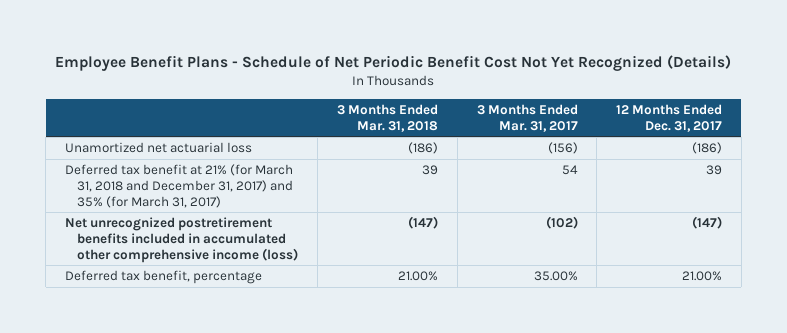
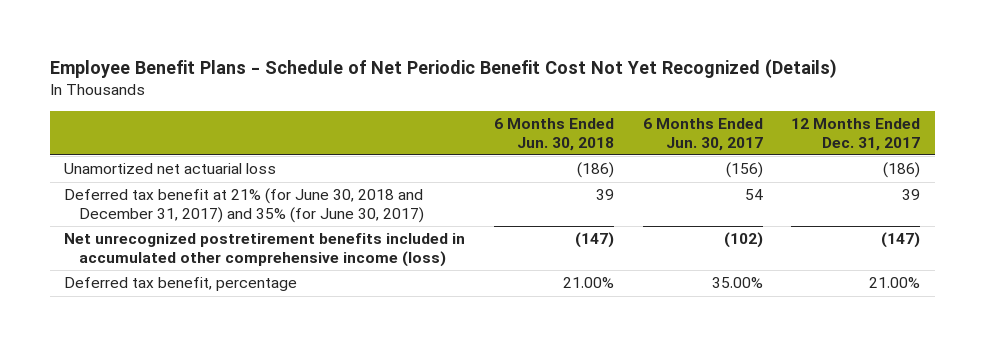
[337,104,439,132] 3 Months Ended Mar. 31, 2018 -> none
[476,104,578,132] 3 Months Ended Mar. 31, 2017 -> none
none -> [493,118,614,151] 6 Months Ended Jun. 30, 2018
none -> [642,118,763,151] 6 Months Ended Jun. 30, 2017
[64,164,294,208] Deferred tax benefit at 21% (for March 31, 2018 and December 31, 2017) and 35% (for March 31, 2017) -> [64,188,425,223] Deferred tax benefit at 21% (for June 30, 2018 and December 31, 2017) and 35% (for June 30, 2017)

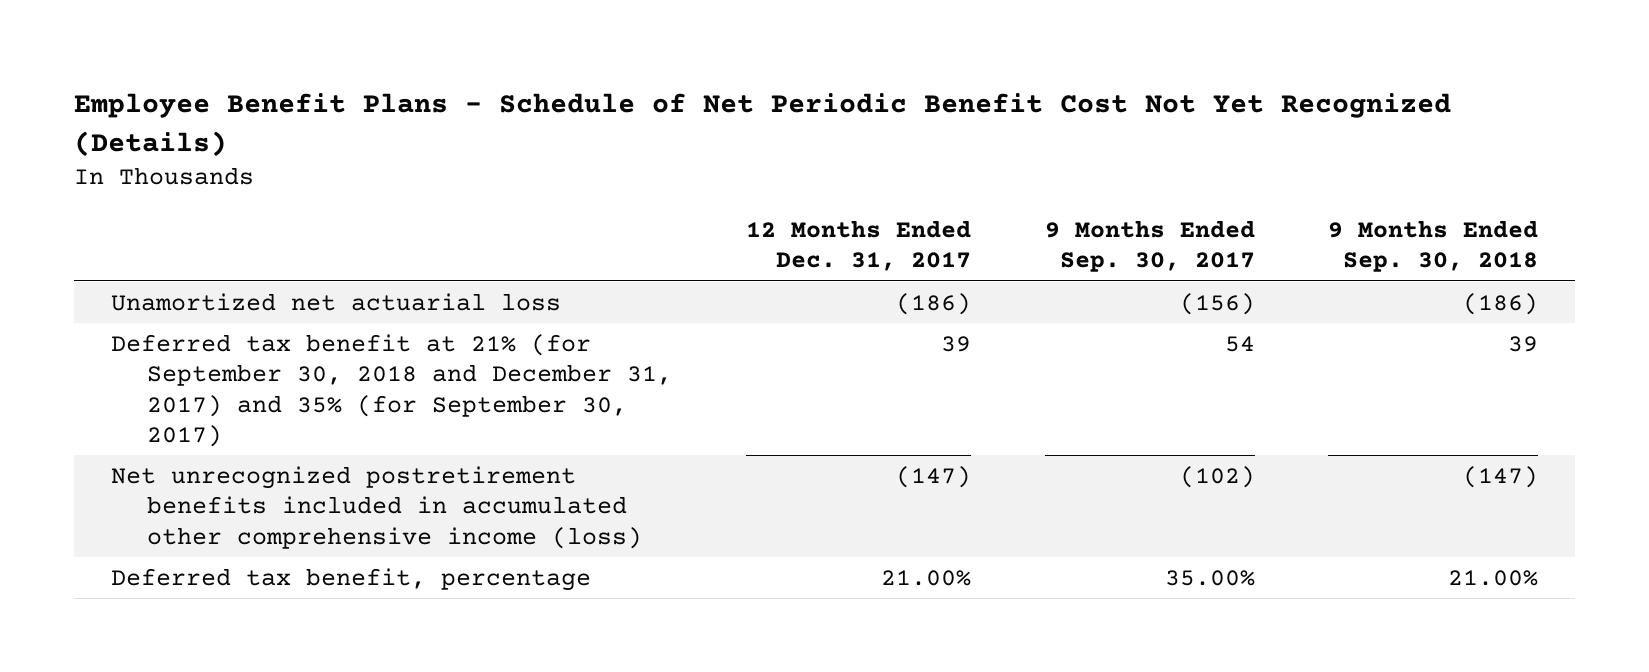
[493,118,614,151] 6 Months Ended Jun. 30, 2018 -> none
[642,118,763,151] 6 Months Ended Jun. 30, 2017 -> none
none -> [1044,219,1255,273] 9 Months Ended Sep. 30, 2017
none -> [1328,219,1539,273] 9 Months Ended Sep. 30, 2018
[64,188,425,223] Deferred tax benefit at 21% (for June 30, 2018 and December 31, 2017) and 35% (for June 30, 2017) -> [110,333,672,447] Deferred tax benefit at 21% (for September 30, 2018 and December 31, 2017) and 35% (for September 30, 2017)

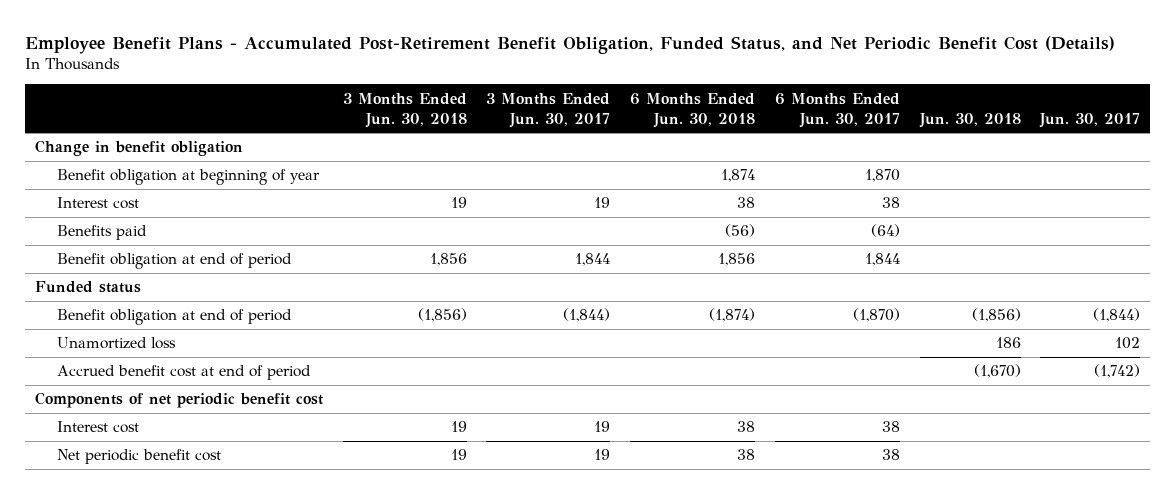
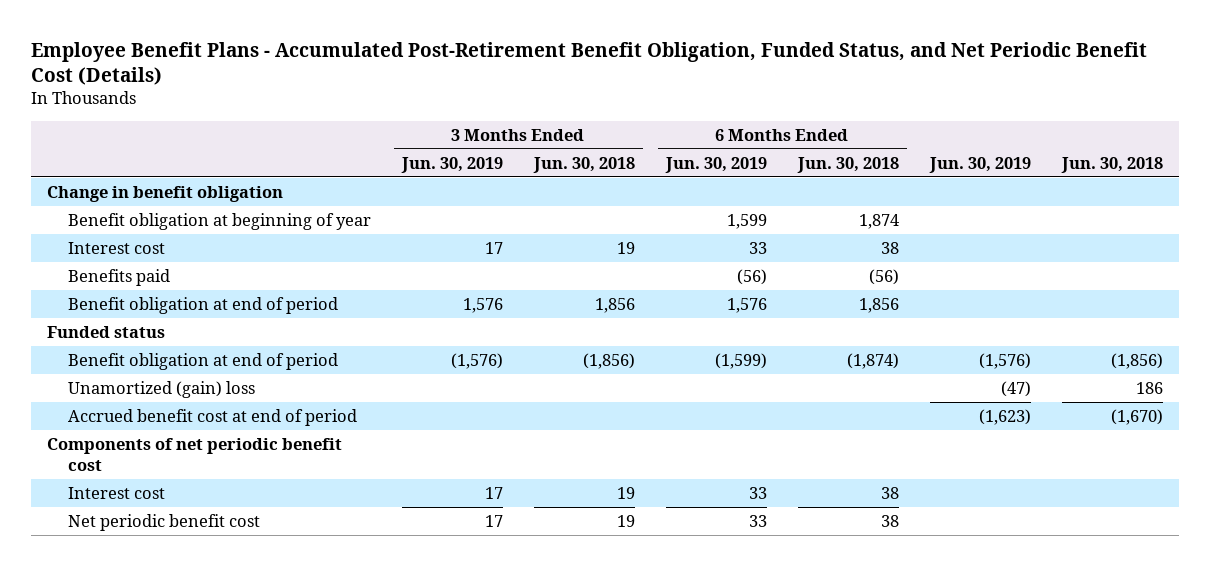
[486,92,611,128] 3 Months Ended Jun. 30, 2017 -> none
[774,92,900,128] 6 Months Ended Jun. 30, 2017 -> none
[1039,112,1141,128] Jun. 30, 2017 -> none
none -> [400,156,503,173] Jun. 30, 2019
none -> [664,156,767,173] Jun. 30, 2019
none -> [929,156,1032,173] Jun. 30, 2019
[57,337,177,350] Unamortized loss -> [67,380,255,398] Unamortized (gain) loss

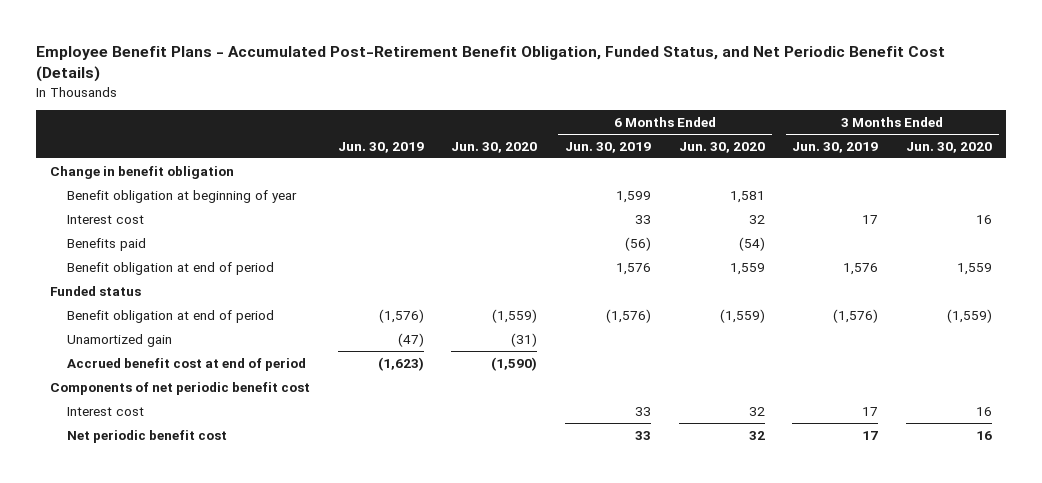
[532,156,635,173] Jun. 30, 2018 -> none
[796,156,899,173] Jun. 30, 2018 -> none
[1061,156,1164,173] Jun. 30, 2018 -> none
none -> [451,141,538,153] Jun. 30, 2020
none -> [678,141,765,153] Jun. 30, 2020
none -> [906,141,993,153] Jun. 30, 2020
[714,352,767,369] (1,599) -> [606,308,652,323] (1,576)
[67,380,255,398] Unamortized (gain) loss -> [67,333,173,347] Unamortized gain

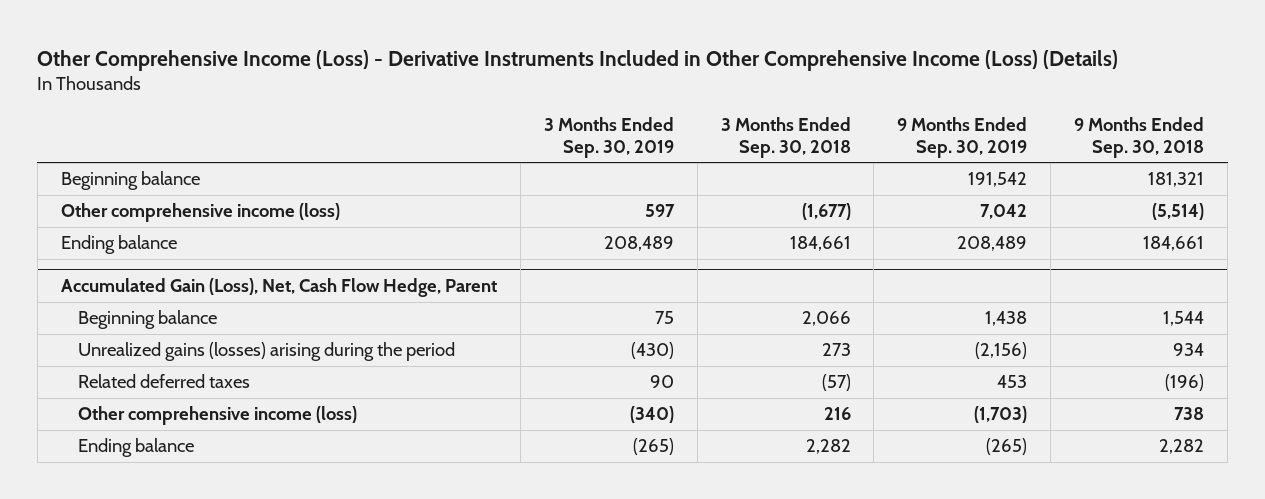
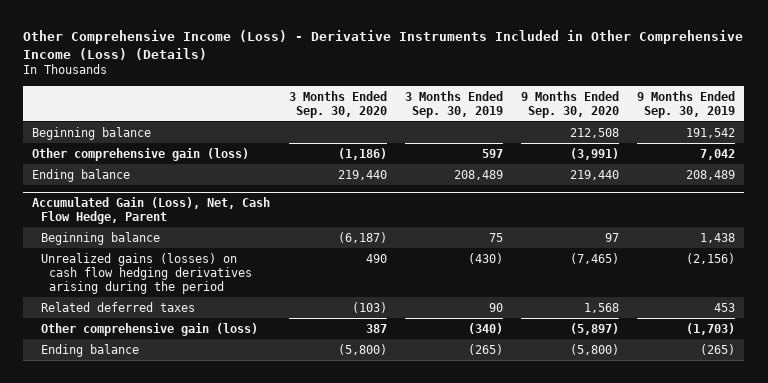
[720,117,851,158] 3 Months Ended Sep. 30, 2018 -> none
[1074,117,1205,158] 9 Months Ended Sep. 30, 2018 -> none
none -> [288,90,387,118] 3 Months Ended Sep. 30, 2020
none -> [520,90,619,118] 9 Months Ended Sep. 30, 2020
[60,203,340,223] Other comprehensive income (loss) -> [32,147,250,161] Other comprehensive gain (loss)
[78,342,456,362] Unrealized gains (losses) arising during the period -> [40,252,253,294] Unrealized gains (losses) on cash flow hedging derivatives arising during the period
[78,406,358,426] Other comprehensive income (loss) -> [40,322,258,336] Other comprehensive gain (loss)

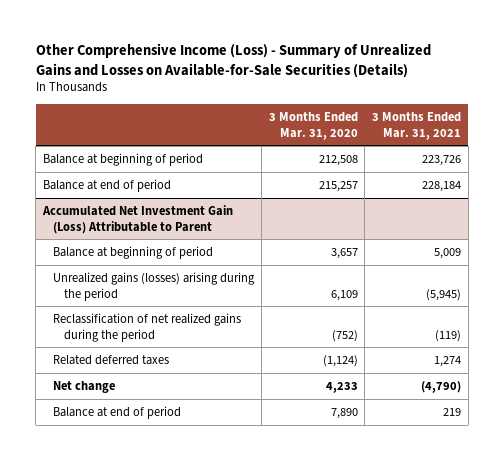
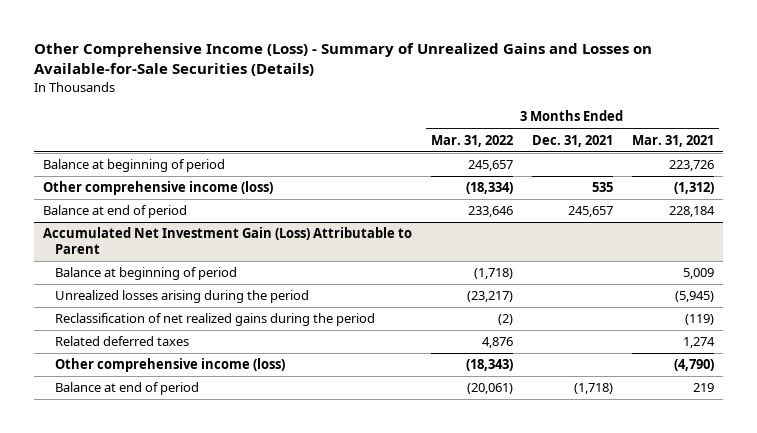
[268,111,358,140] 3 Months Ended Mar. 31, 2020 -> none
none -> [431,134,514,147] Mar. 31, 2022
none -> [531,134,613,147] Dec. 31, 2021
none -> [43,181,274,196] Other comprehensive income (loss)
[53,271,256,301] Unrealized gains (losses) arising during the period -> [55,290,310,304] Unrealized losses arising during the period
[53,380,116,393] Net change -> [55,358,286,373] Other comprehensive income (loss)

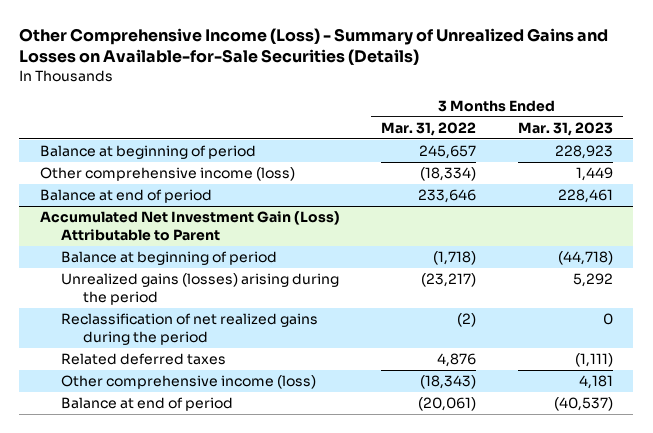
[531,134,613,147] Dec. 31, 2021 -> none
[631,134,714,147] Mar. 31, 2021 -> none
none -> [517,121,613,136] Mar. 31, 2023
[55,290,310,304] Unrealized losses arising during the period -> [61,272,340,305] Unrealized gains (losses) arising during the period

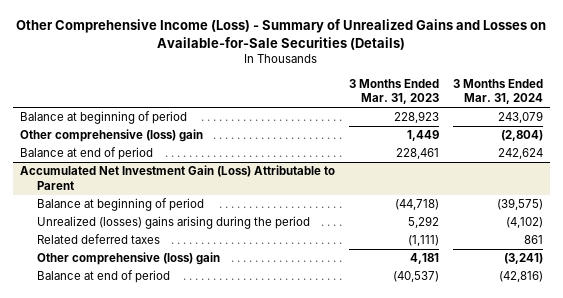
[381,121,477,136] Mar. 31, 2022 -> none
none -> [452,78,543,105] 3 Months Ended Mar. 31, 2024
[40,166,296,181] Other comprehensive income (loss) -> [19,129,203,143] Other comprehensive (loss) gain
[61,312,319,345] Reclassification of net realized gains during the period -> none
[61,272,340,305] Unrealized gains (losses) arising during the period -> [37,216,311,230] Unrealized (losses) gains arising during the period
[61,374,317,389] Other comprehensive income (loss) -> [37,252,221,266] Other comprehensive (loss) gain

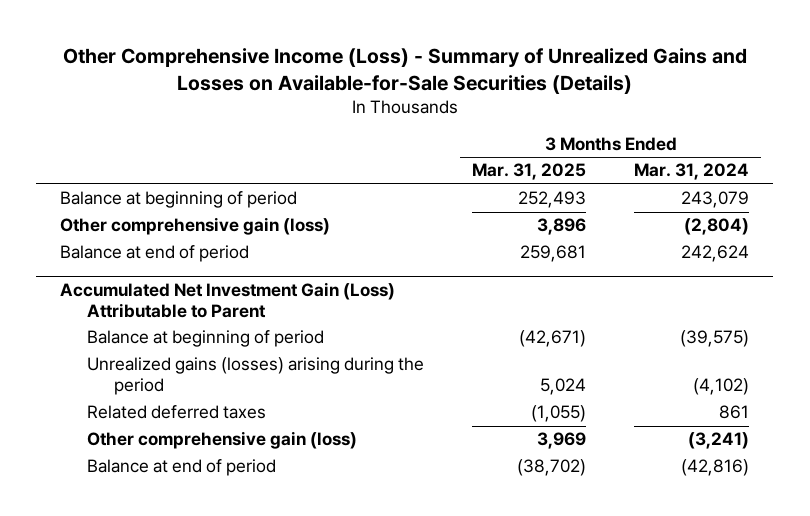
[348,78,439,105] 3 Months Ended Mar. 31, 2023 -> none
none -> [472,163,587,181] Mar. 31, 2025
[19,129,203,143] Other comprehensive (loss) gain -> [60,217,331,236] Other comprehensive gain (loss)
[37,216,311,230] Unrealized (losses) gains arising during the period -> [87,357,425,396] Unrealized gains (losses) arising during the period
[37,252,221,266] Other comprehensive (loss) gain -> [87,431,358,450] Other comprehensive gain (loss)

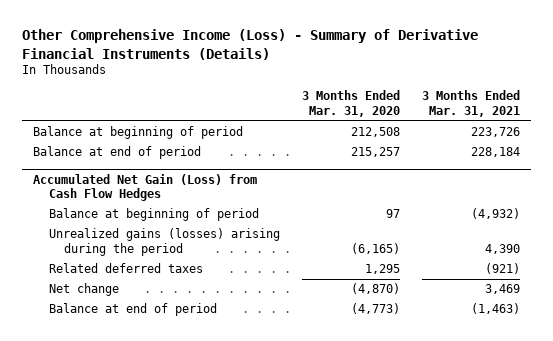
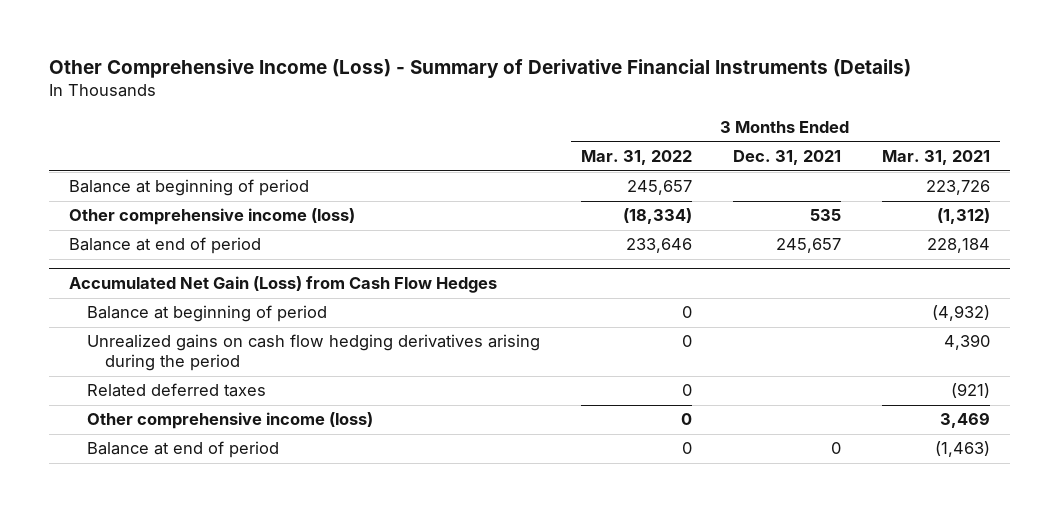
[301,90,400,117] 3 Months Ended Mar. 31, 2020 -> none
none -> [580,150,692,166] Mar. 31, 2022
none -> [732,150,841,166] Dec. 31, 2021
none -> [69,208,356,226] Other comprehensive income (loss)
[48,228,280,256] Unrealized gains (losses) arising during the period -> [86,334,540,372] Unrealized gains on cash flow hedging derivatives arising during the period
[48,283,119,297] Net change -> [86,412,373,430] Other comprehensive income (loss)

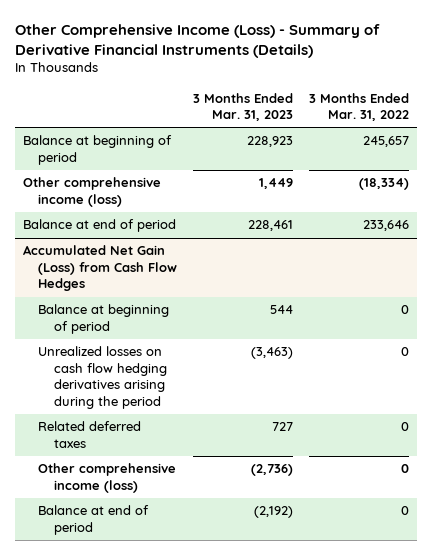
[732,150,841,166] Dec. 31, 2021 -> none
[881,150,990,166] Mar. 31, 2021 -> none
none -> [193,92,294,122] 3 Months Ended Mar. 31, 2023
[86,334,540,372] Unrealized gains on cash flow hedging derivatives arising during the period -> [38,346,167,409] Unrealized losses on cash flow hedging derivatives arising during the period

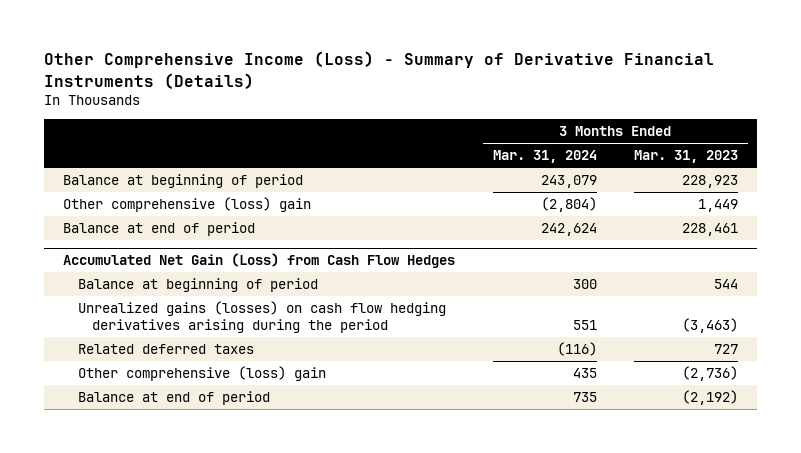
[309,92,410,122] 3 Months Ended Mar. 31, 2022 -> none
none -> [492,150,597,164] Mar. 31, 2024
[22,177,161,207] Other comprehensive income (loss) -> [62,197,311,213] Other comprehensive (loss) gain
[38,346,167,409] Unrealized losses on cash flow hedging derivatives arising during the period -> [77,301,446,333] Unrealized gains (losses) on cash flow hedging derivatives arising during the period
[38,463,177,493] Other comprehensive income (loss) -> [77,366,326,382] Other comprehensive (loss) gain

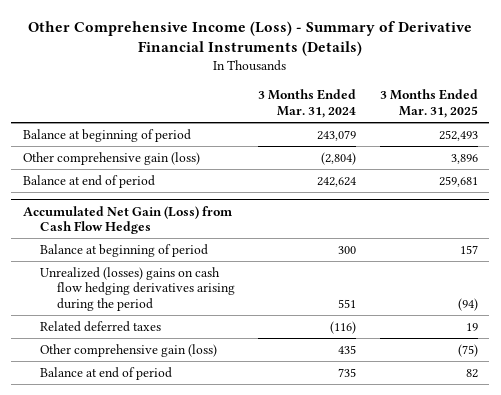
[634,150,739,164] Mar. 31, 2023 -> none
none -> [379,89,478,118] 3 Months Ended Mar. 31, 2025
[62,197,311,213] Other comprehensive (loss) gain -> [22,151,200,165] Other comprehensive gain (loss)
[77,301,446,333] Unrealized gains (losses) on cash flow hedging derivatives arising during the period -> [39,266,235,311] Unrealized (losses) gains on cash flow hedging derivatives arising during the period
[77,366,326,382] Other comprehensive (loss) gain -> [39,343,217,357] Other comprehensive gain (loss)

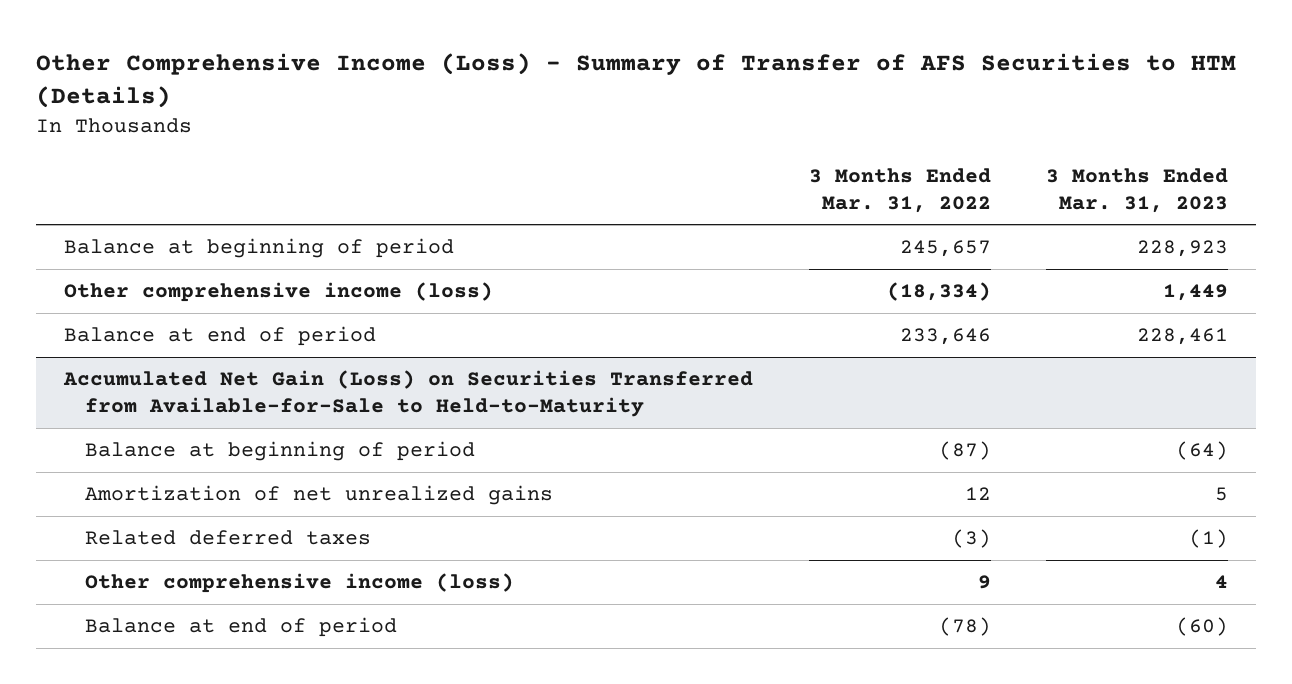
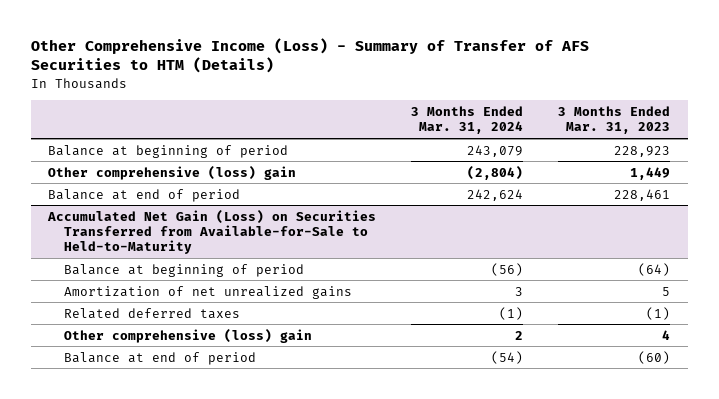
[808,167,991,213] 3 Months Ended Mar. 31, 2022 -> none
none -> [411,105,524,135] 3 Months Ended Mar. 31, 2024
[64,282,494,303] Other comprehensive income (loss) -> [48,165,297,180] Other comprehensive (loss) gain
[84,573,514,594] Other comprehensive income (loss) -> [64,328,313,343] Other comprehensive (loss) gain

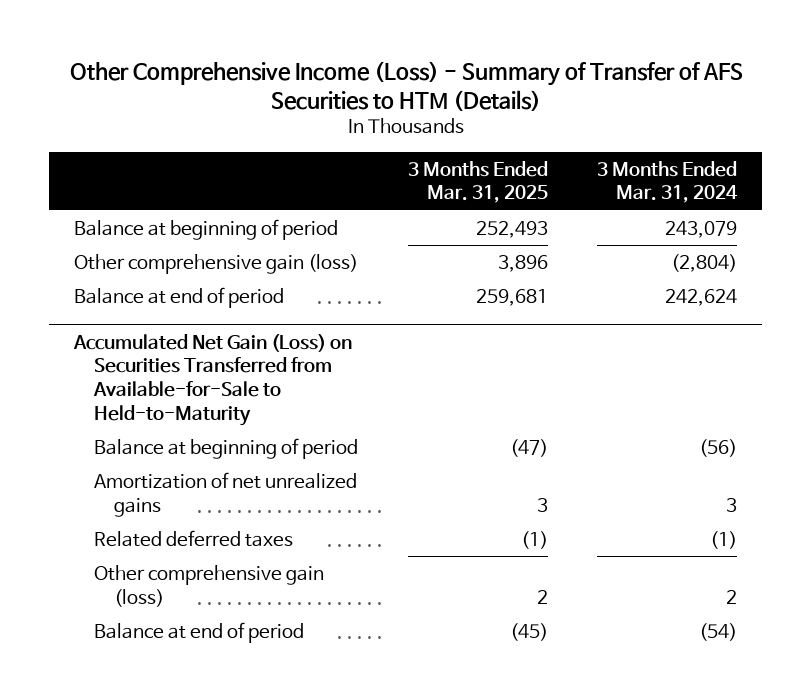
[558,105,671,135] 3 Months Ended Mar. 31, 2023 -> none
none -> [407,160,548,204] 3 Months Ended Mar. 31, 2025
[48,165,297,180] Other comprehensive (loss) gain -> [74,253,359,274] Other comprehensive gain (loss)
[64,328,313,343] Other comprehensive (loss) gain -> [94,564,325,607] Other comprehensive gain (loss)

